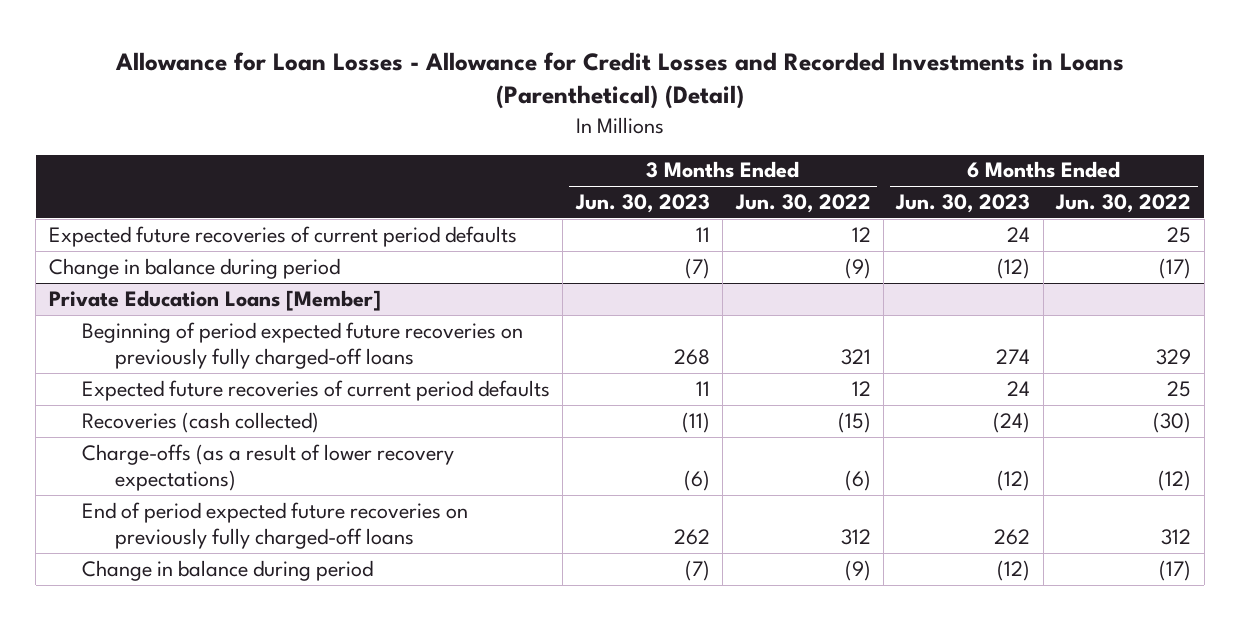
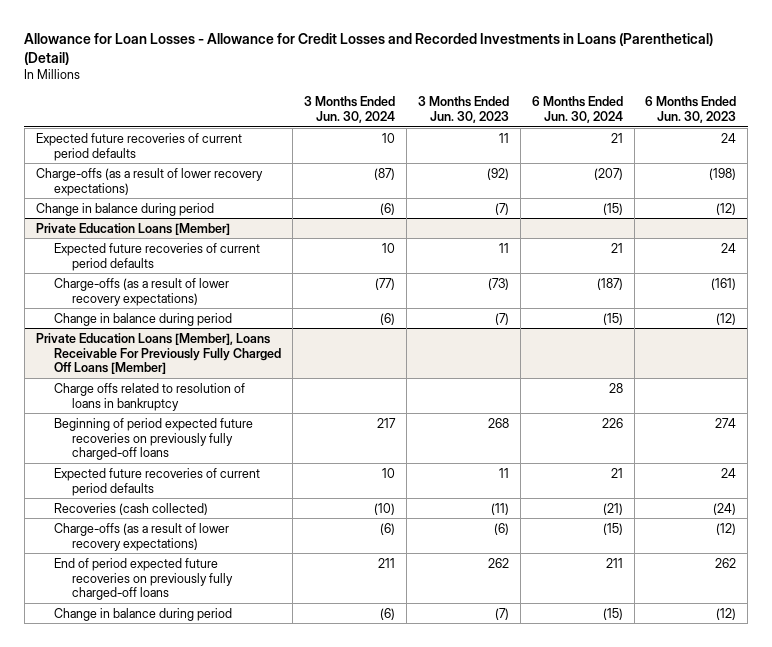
[734,194,871,214] Jun. 30, 2022 -> none
[1055,194,1192,214] Jun. 30, 2022 -> none
none -> [303,96,395,124] 3 Months Ended Jun. 30, 2024
none -> [531,96,623,124] 6 Months Ended Jun. 30, 2024
none -> [35,167,263,196] Charge-offs (as a result of lower recovery expectations)
none -> [53,242,260,271] Expected future recoveries of current period defaults
none -> [53,277,229,306] Charge-offs (as a result of lower recovery expectations)
none -> [53,312,232,326] Change in balance during period
none -> [35,332,281,375] Private Education Loans [Member], Loans Receivable For Previously Fully Charged Off Loans [Member]
none -> [53,382,245,411] Charge offs related to resolution of loans in bankruptcy

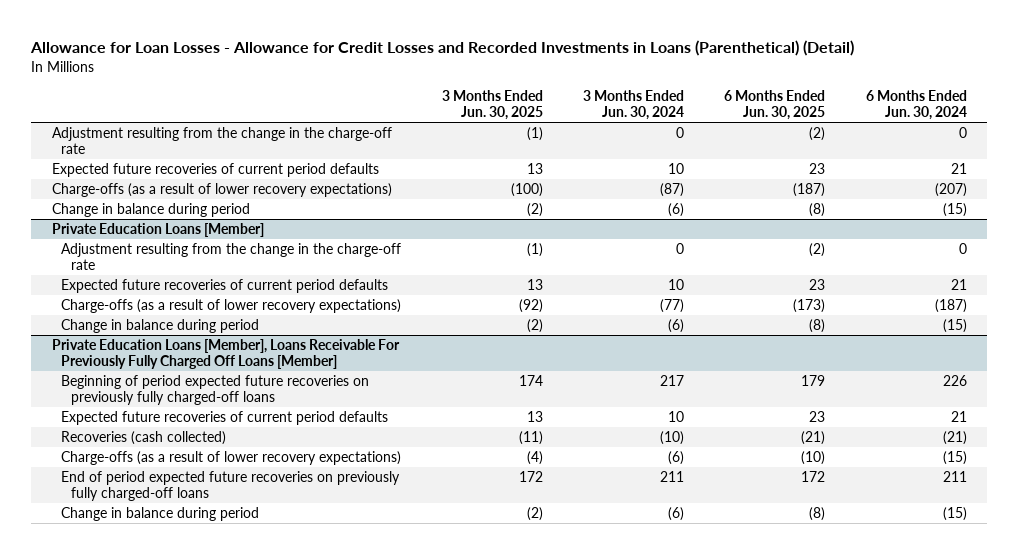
[417,96,509,124] 3 Months Ended Jun. 30, 2023 -> none
[645,96,737,124] 6 Months Ended Jun. 30, 2023 -> none
none -> [441,89,543,121] 3 Months Ended Jun. 30, 2025
none -> [724,89,826,121] 6 Months Ended Jun. 30, 2025
none -> [51,127,392,155] Adjustment resulting from the change in the charge-off rate
none -> [61,243,402,271] Adjustment resulting from the change in the charge-off rate
[53,382,245,411] Charge offs related to resolution of loans in bankruptcy -> none

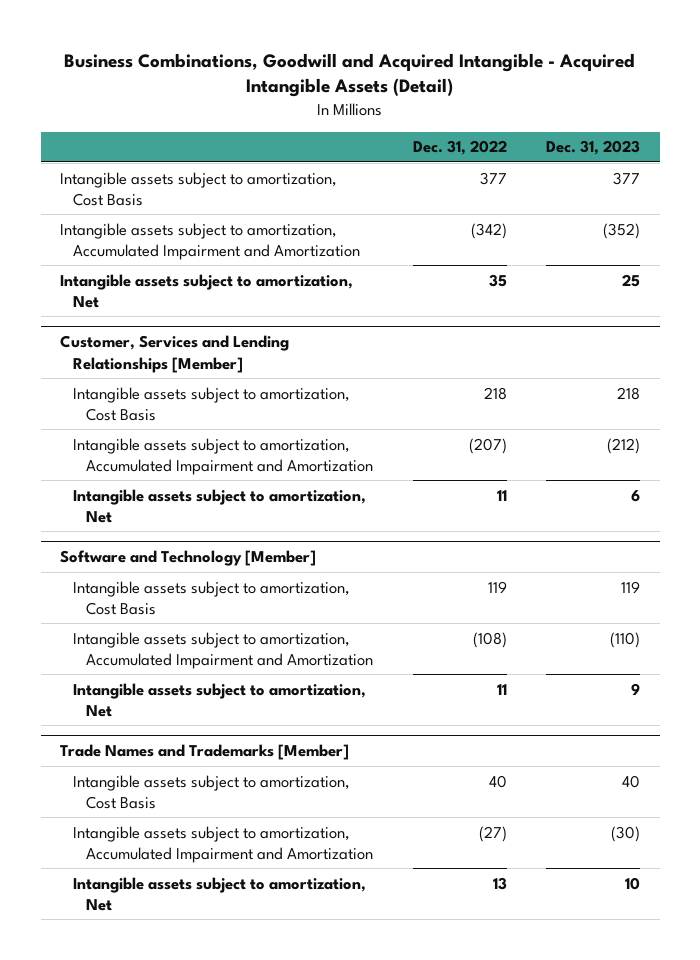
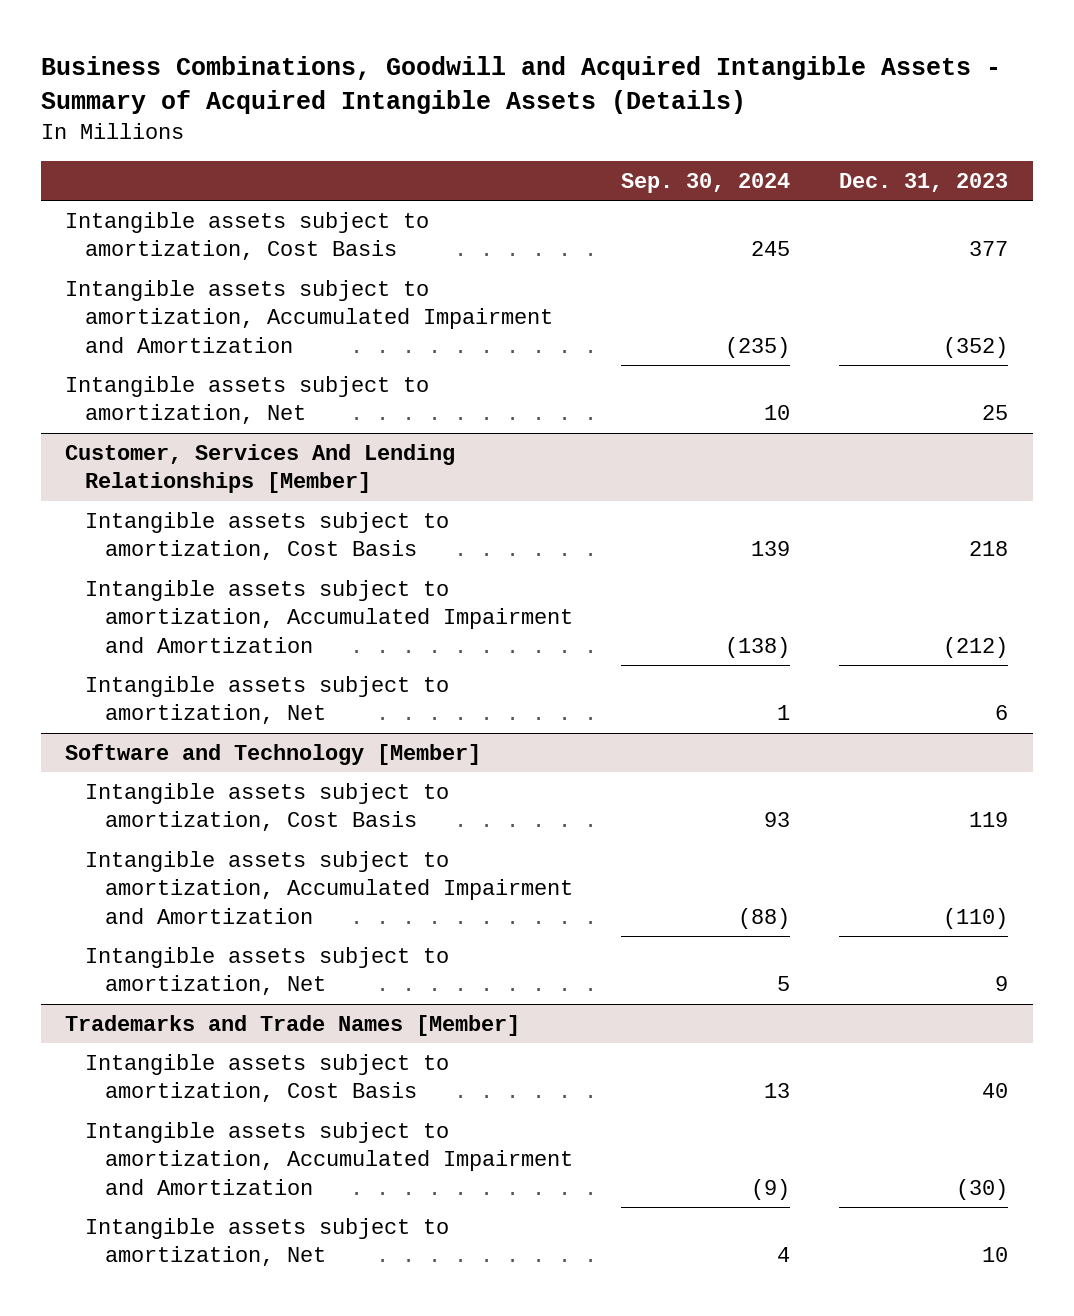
[64,52,636,98] Business Combinations, Goodwill and Acquired Intangible - Acquired Intangible Assets (Detail) -> [41,56,1002,115] Business Combinations, Goodwill and Acquired Intangible Assets - Summary of Acquired Intangible Assets (Details)
[412,140,507,156] Dec. 31, 2022 -> none
none -> [621,172,791,193] Sep. 30, 2024
[60,335,290,373] Customer, Services and Lending Relationships [Member] -> [65,443,456,494] Customer, Services And Lending Relationships [Member]
[60,744,350,761] Trade Names and Trademarks [Member] -> [65,1014,521,1036] Trademarks and Trade Names [Member]

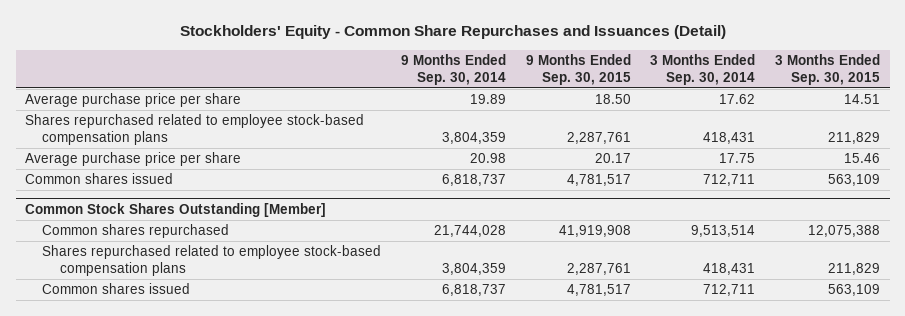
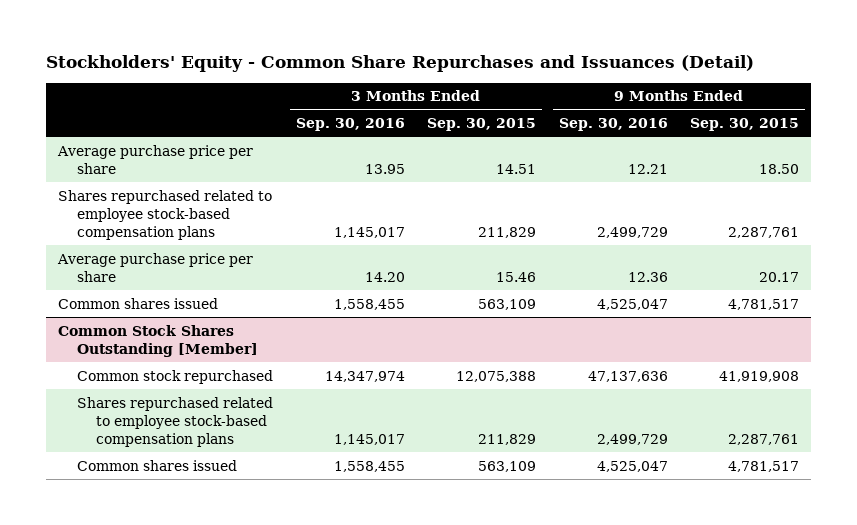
[401,54,507,85] 9 Months Ended Sep. 30, 2014 -> none
[650,54,756,85] 3 Months Ended Sep. 30, 2014 -> none
none -> [295,117,405,131] Sep. 30, 2016
none -> [558,117,668,131] Sep. 30, 2016
[42,224,230,239] Common shares repurchased -> [77,369,274,384] Common stock repurchased

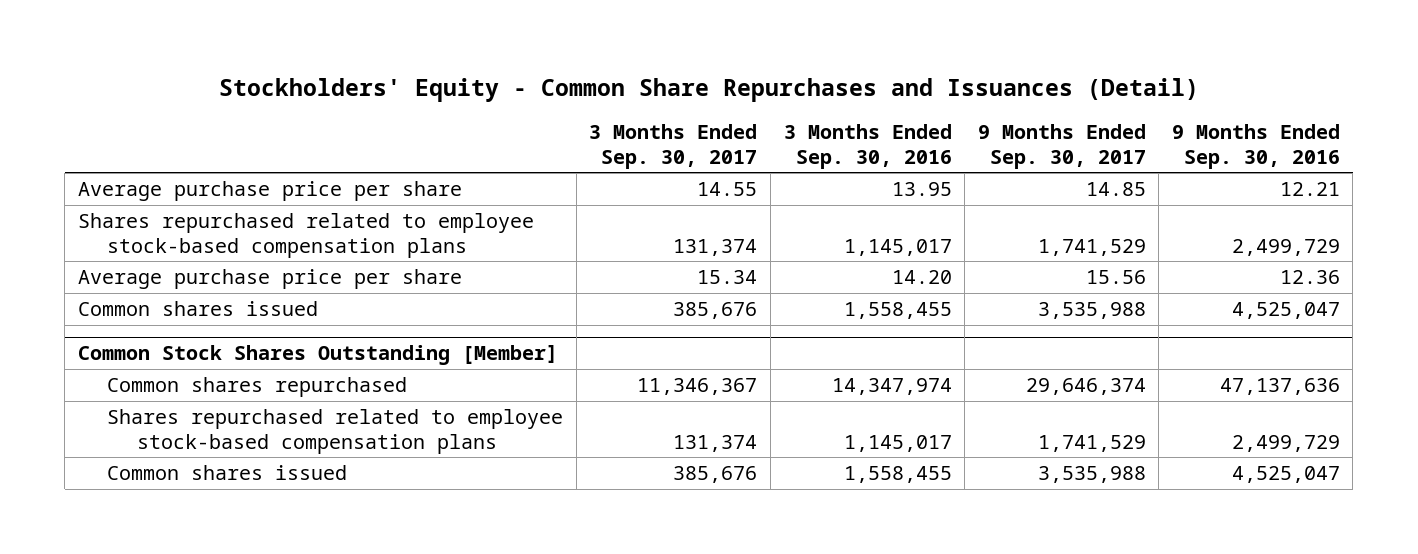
[427,117,537,131] Sep. 30, 2015 -> none
[690,117,800,131] Sep. 30, 2015 -> none
none -> [589,124,758,169] 3 Months Ended Sep. 30, 2017
none -> [977,124,1146,169] 9 Months Ended Sep. 30, 2017
[77,369,274,384] Common stock repurchased -> [107,377,408,398] Common shares repurchased

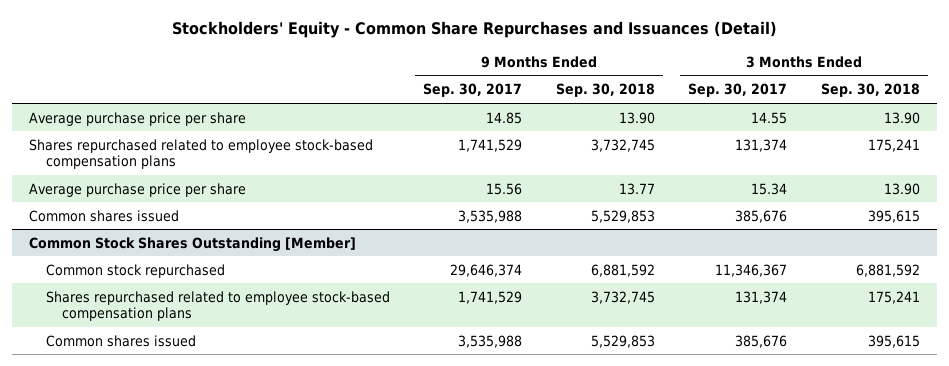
[783,124,952,169] 3 Months Ended Sep. 30, 2016 -> none
[1171,124,1340,169] 9 Months Ended Sep. 30, 2016 -> none
none -> [555,83,655,98] Sep. 30, 2018
none -> [821,83,921,98] Sep. 30, 2018
[107,377,408,398] Common shares repurchased -> [45,263,225,278] Common stock repurchased

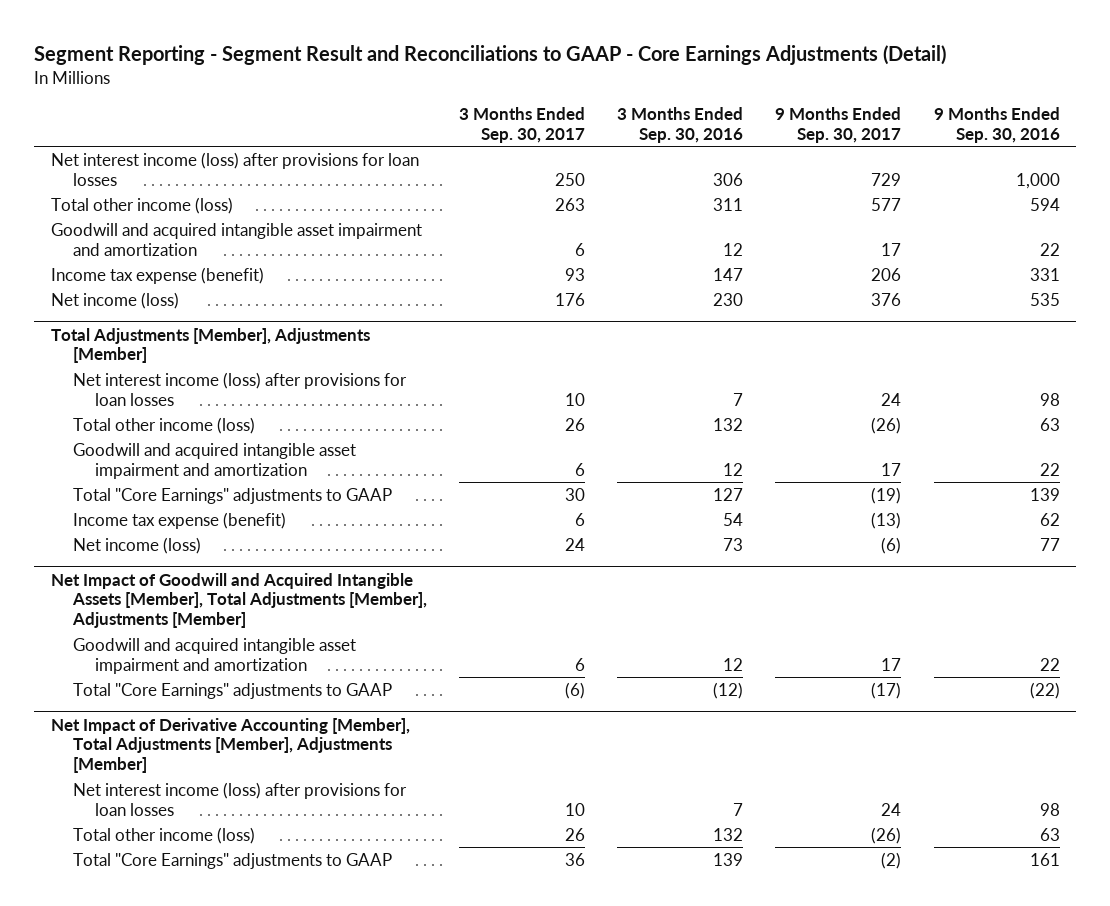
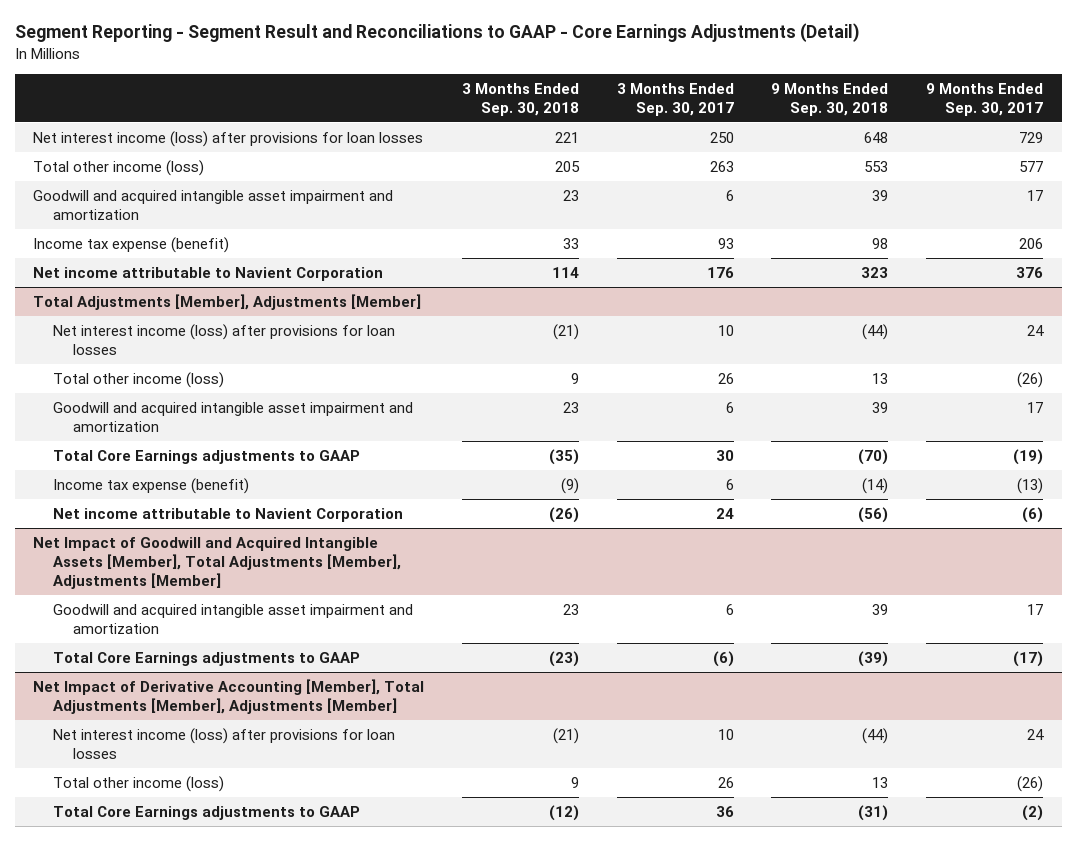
[617,106,744,143] 3 Months Ended Sep. 30, 2016 -> none
[933,106,1060,143] 9 Months Ended Sep. 30, 2016 -> none
none -> [462,82,580,116] 3 Months Ended Sep. 30, 2018
none -> [771,82,889,116] 9 Months Ended Sep. 30, 2018
[50,291,179,309] Net income (loss) -> [33,266,384,281] Net income attributable to Navient Corporation
[72,487,392,504] Total "Core Earnings" adjustments to GAAP -> [53,449,361,464] Total Core Earnings adjustments to GAAP
[72,536,201,554] Net income (loss) -> [53,507,404,522] Net income attributable to Navient Corporation
[72,682,392,699] Total "Core Earnings" adjustments to GAAP -> [53,651,361,666] Total Core Earnings adjustments to GAAP
[72,852,392,869] Total "Core Earnings" adjustments to GAAP -> [53,805,361,820] Total Core Earnings adjustments to GAAP

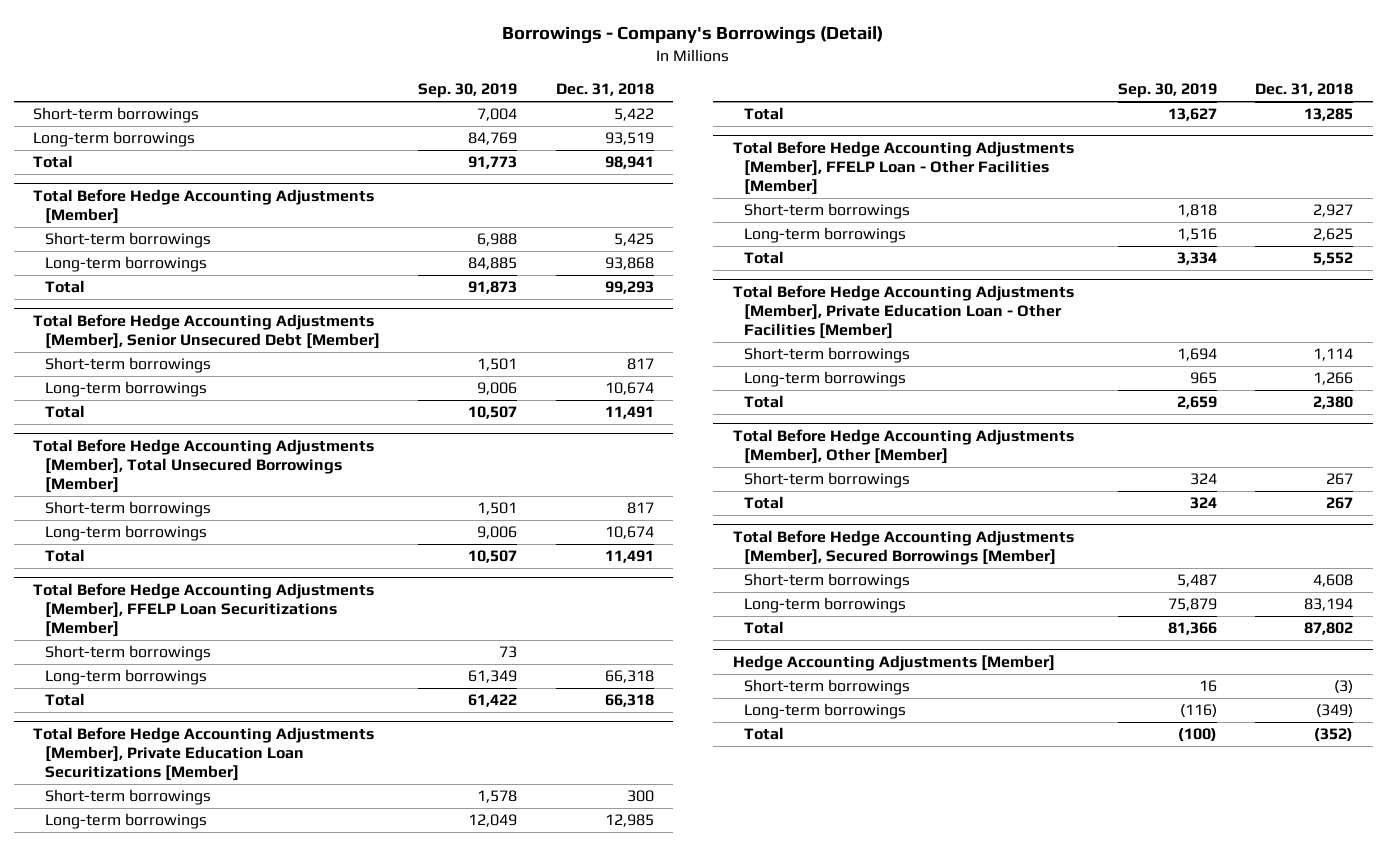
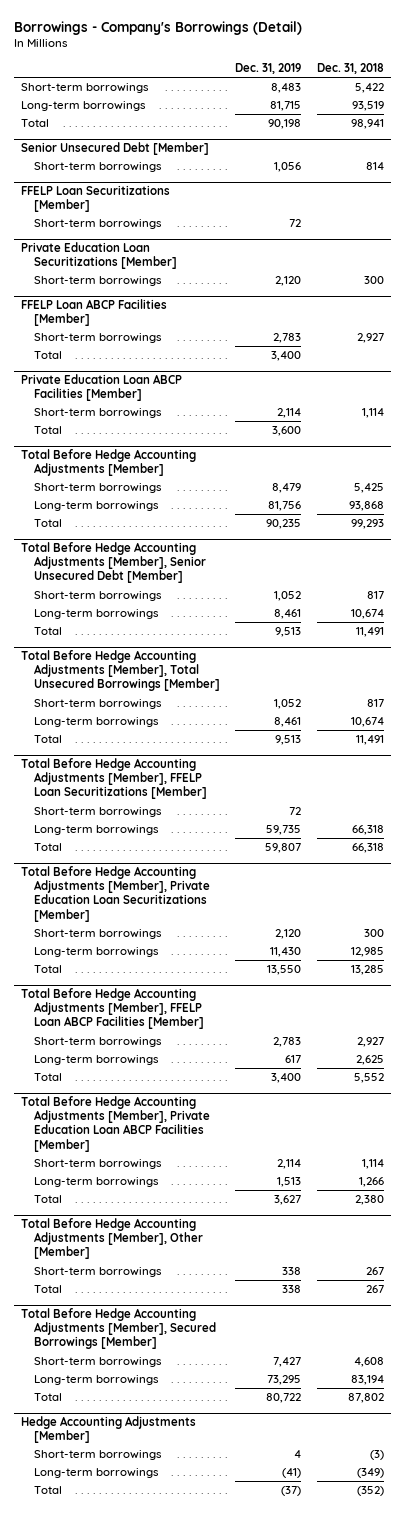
[418,83,518,99] Sep. 30, 2019 -> none
none -> [235,63,302,75] Dec. 31, 2019
none -> [21,142,210,156] Senior Unsecured Debt [Member]
none -> [34,162,163,173] Short-term borrowings
none -> [21,185,171,213] FFELP Loan Securitizations [Member]
none -> [34,219,163,230] Short-term borrowings
none -> [21,242,178,270] Private Education Loan Securitizations [Member]
none -> [34,276,163,287] Short-term borrowings
none -> [21,299,168,327] FFELP Loan ABCP Facilities [Member]
none -> [34,333,163,344] Short-term borrowings
none -> [34,351,63,360] Total
none -> [21,374,183,402] Private Education Loan ABCP Facilities [Member]
none -> [34,408,163,419] Short-term borrowings
none -> [34,426,63,435] Total
[732,140,1074,196] Total Before Hedge Accounting Adjustments [Member], FFELP Loan - Other Facilities [Member] -> [21,988,205,1030] Total Before Hedge Accounting Adjustments [Member], FFELP Loan ABCP Facilities [Member]
[732,284,1074,340] Total Before Hedge Accounting Adjustments [Member], Private Education Loan - Other Facilities [Member] -> [21,1096,211,1152] Total Before Hedge Accounting Adjustments [Member], Private Education Loan ABCP Facilities [Member]

